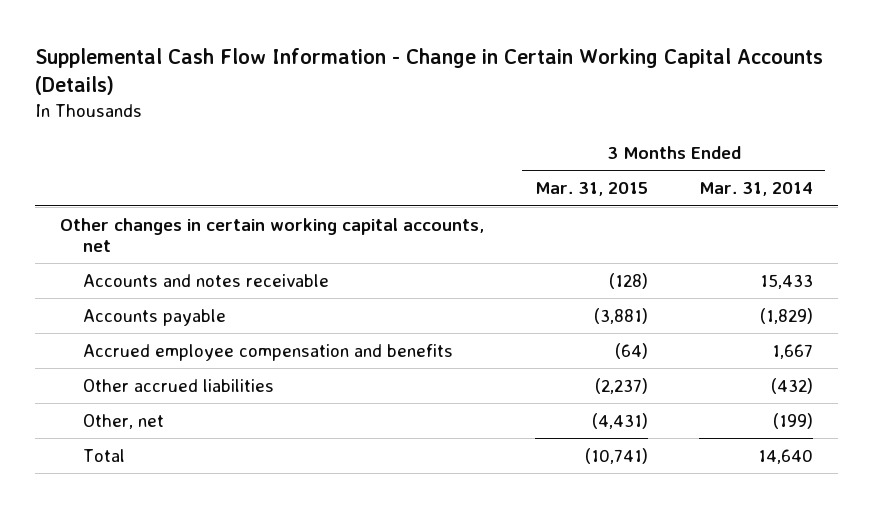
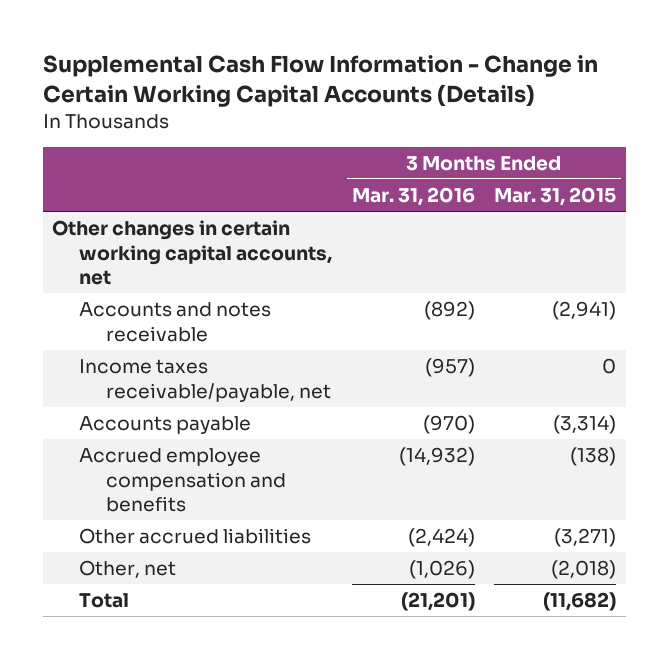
[698,182,813,197] Mar. 31, 2014 -> none
none -> [351,186,475,206] Mar. 31, 2016
[609,272,649,289] (128) -> [552,301,617,321] (2,941)
none -> [79,359,332,402] Income taxes receivable/payable, net
[594,307,649,324] (3,881) -> [553,415,617,435] (3,314)
[615,342,649,359] (64) -> [570,447,617,467] (138)
[595,377,649,394] (2,237) -> [554,528,617,548] (3,271)
[592,412,649,429] (4,431) -> [551,560,617,580] (2,018)
[585,447,649,464] (10,741) -> [543,592,617,612] (11,682)

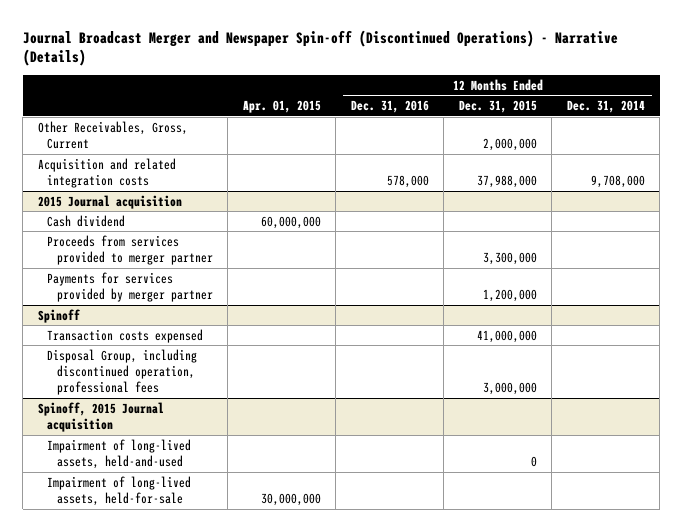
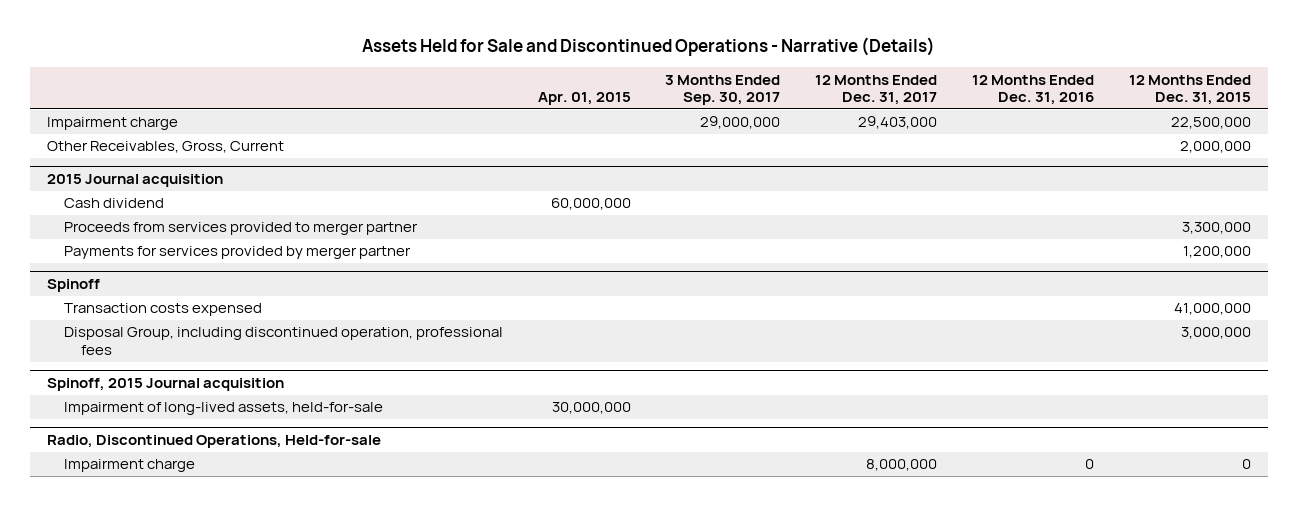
[22,29,618,67] Journal Broadcast Merger and Newspaper Spin-off (Discontinued Operations) - Narrative (Details) -> [361,37,935,57] Assets Held for Sale and Discontinued Operations - Narrative (Details)
[566,100,645,114] Dec. 31, 2014 -> none
none -> [665,74,781,106] 3 Months Ended Sep. 30, 2017
none -> [815,74,938,106] 12 Months Ended Dec. 31, 2017
none -> [46,117,178,131] Impairment charge
[37,157,176,189] Acquisition and related integration costs -> none
[47,438,192,470] Impairment of long-lived assets, held-and-used -> none
none -> [46,435,381,449] Radio, Discontinued Operations, Held-for-sale
none -> [63,459,195,473] Impairment charge

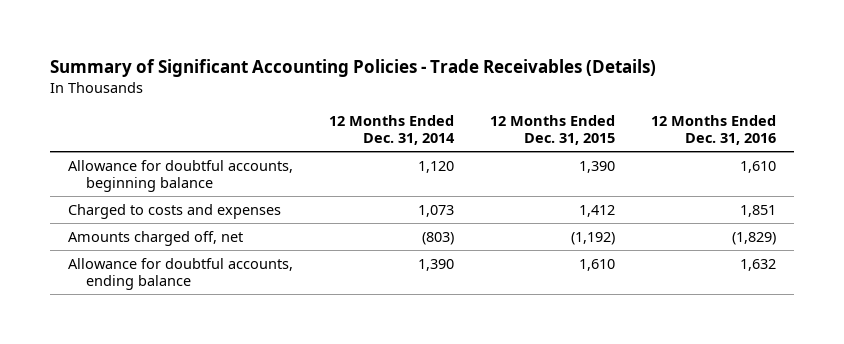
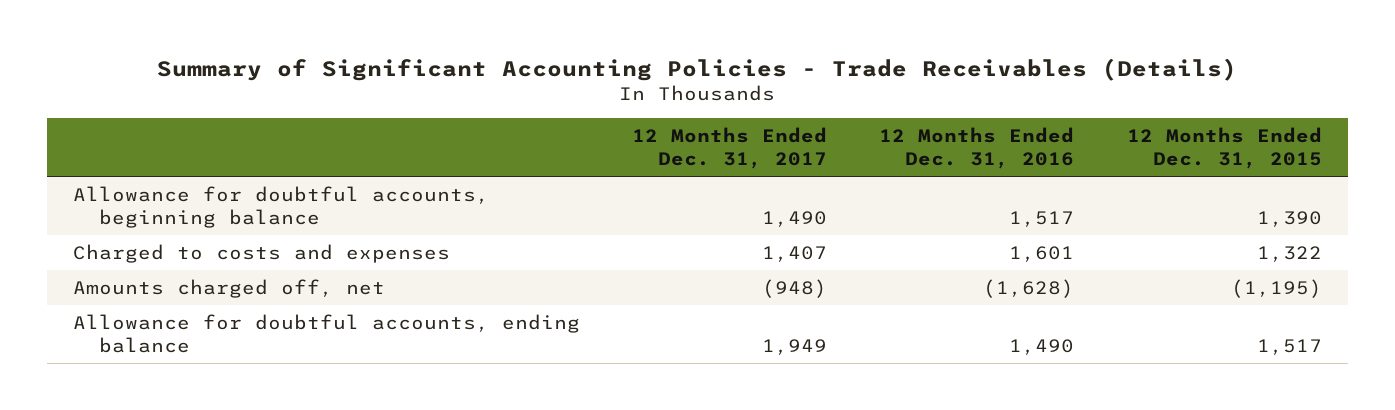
[329,114,456,145] 12 Months Ended Dec. 31, 2014 -> none
none -> [632,127,828,170] 12 Months Ended Dec. 31, 2017
[739,160,776,173] 1,610 -> [1009,210,1075,227] 1,517
[578,204,615,217] 1,412 -> [1256,245,1322,262] 1,322
[739,204,776,217] 1,851 -> [1009,245,1075,262] 1,601
[570,231,615,245] (1,192) -> [1230,278,1322,298] (1,195)
[731,231,776,245] (1,829) -> [983,278,1075,298] (1,628)
[578,258,615,271] 1,610 -> [1256,338,1322,355] 1,517
[739,258,776,271] 1,632 -> [1009,338,1075,355] 1,490

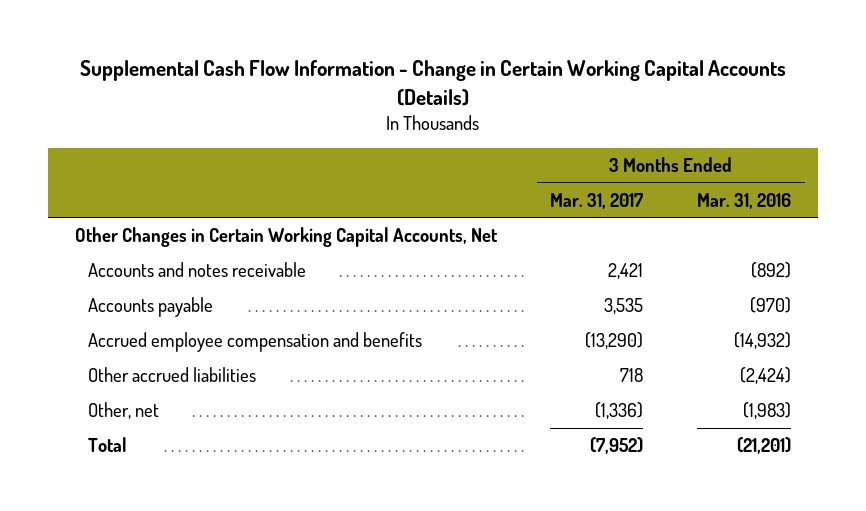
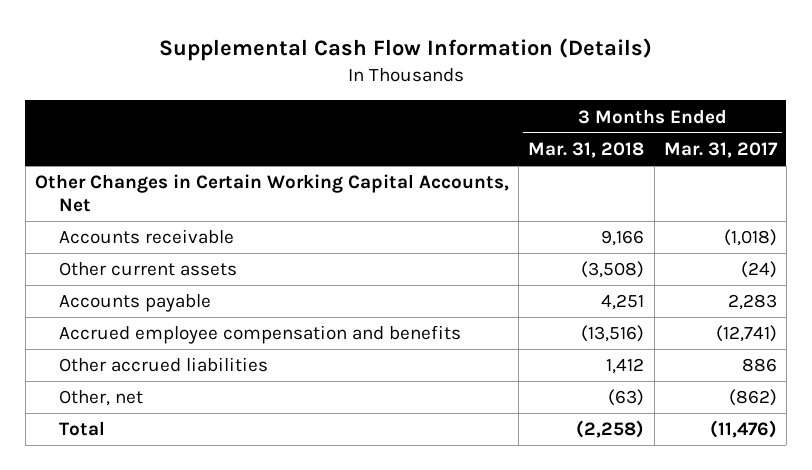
[79,60,786,106] Supplemental Cash Flow Information - Change in Certain Working Capital Accounts (Details) -> [158,38,652,62] Supplemental Cash Flow Information (Details)
[697,192,792,209] Mar. 31, 2016 -> none
none -> [528,141,645,158] Mar. 31, 2018
[87,262,306,278] Accounts and notes receivable -> [59,229,235,245] Accounts receivable
[608,263,644,280] 2,421 -> [723,229,777,247] (1,018)
none -> [59,262,238,277] Other current assets
[604,298,644,315] 3,535 -> [727,294,777,311] 2,283
[585,332,644,350] (13,290) -> [715,325,777,343] (12,741)
[620,368,644,383] 718 -> [741,358,777,373] 886
[595,402,644,420] (1,336) -> [728,389,777,407] (862)
[590,437,644,455] (7,952) -> [709,420,777,439] (11,476)

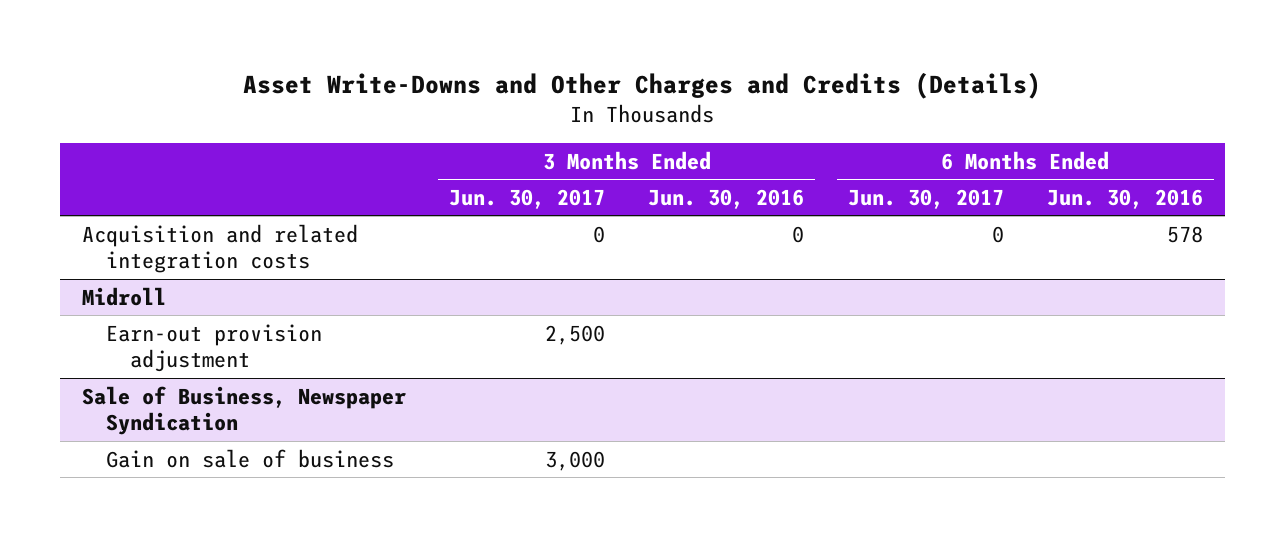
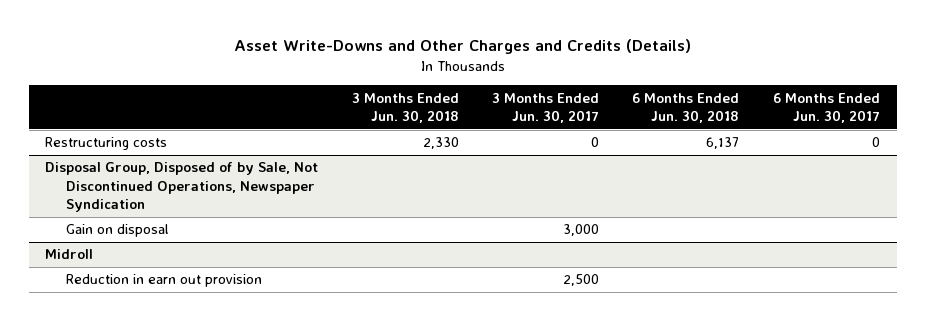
[648,188,805,209] Jun. 30, 2016 -> none
[1046,188,1203,209] Jun. 30, 2016 -> none
none -> [351,92,459,124] 3 Months Ended Jun. 30, 2018
none -> [632,92,740,124] 6 Months Ended Jun. 30, 2018
[81,223,358,274] Acquisition and related integration costs -> none
none -> [45,137,168,151] Restructuring costs
none -> [45,162,319,213] Disposal Group, Disposed of by Sale, Not Discontinued Operations, Newspaper Syndication
none -> [65,224,169,238] Gain on disposal
[81,385,406,436] Sale of Business, Newspaper Syndication -> none
[105,448,394,468] Gain on sale of business -> none
[105,323,322,373] Earn-out provision adjustment -> [65,274,262,288] Reduction in earn out provision

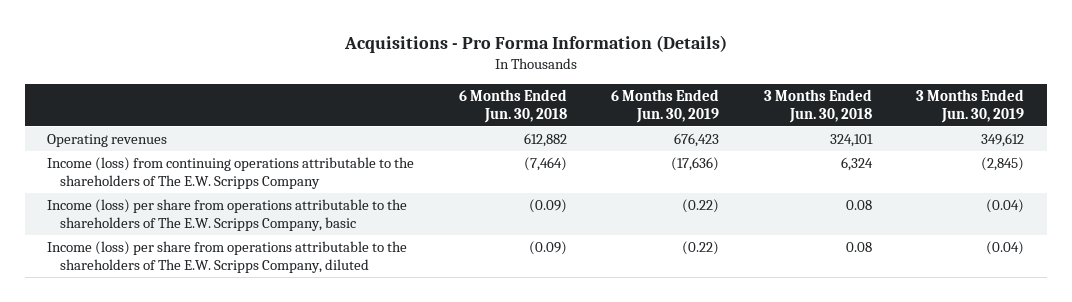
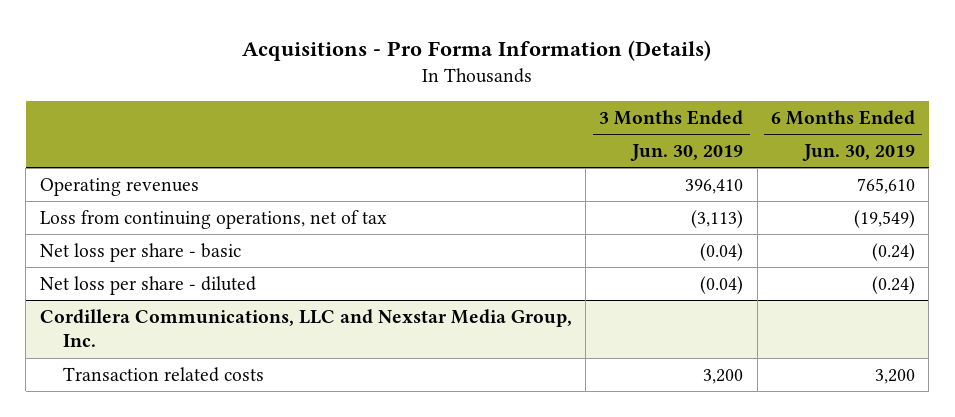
[458,89,567,124] 6 Months Ended Jun. 30, 2018 -> none
[763,89,872,124] 3 Months Ended Jun. 30, 2018 -> none
[674,132,720,147] 676,423 -> [857,177,916,194] 765,610
[981,132,1025,147] 349,612 -> [685,178,744,194] 396,410
[47,156,415,189] Income (loss) from continuing operations attributable to the shareholders of The E.W. Scripps Company -> [39,209,387,229] Loss from continuing operations, net of tax
[671,156,720,171] (17,636) -> [854,209,916,228] (19,549)
[981,156,1025,171] (2,845) -> [691,209,744,228] (3,113)
[47,198,408,231] Income (loss) per share from operations attributable to the shareholders of The E.W. Scripps Company, basic -> [39,242,241,262] Net loss per share - basic
[682,198,720,213] (0.22) -> [872,242,916,261] (0.24)
[47,240,408,273] Income (loss) per share from operations attributable to the shareholders of The E.W. Scripps Company, diluted -> [39,275,256,295] Net loss per share - diluted
[682,240,720,255] (0.22) -> [872,275,916,294] (0.24)
none -> [39,308,572,348] Cordillera Communications, LLC and Nexstar Media Group, Inc.
none -> [63,366,265,382] Transaction related costs

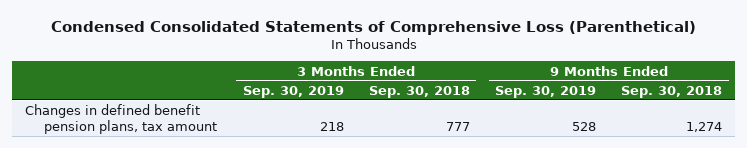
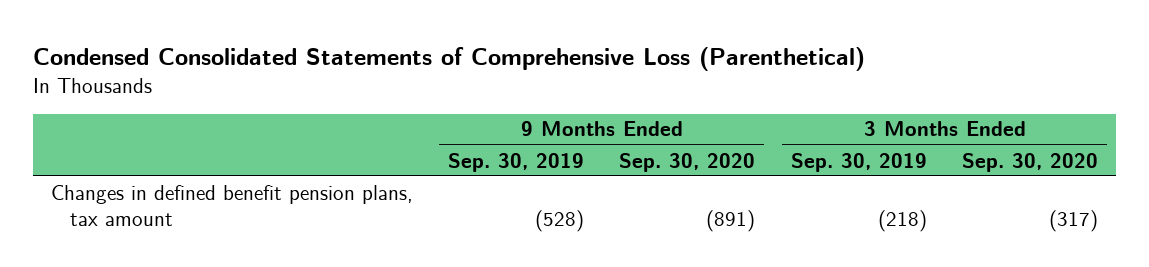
[368,85,470,98] Sep. 30, 2018 -> none
[621,85,723,98] Sep. 30, 2018 -> none
none -> [619,152,756,172] Sep. 30, 2020
none -> [962,152,1099,172] Sep. 30, 2020
[319,121,344,131] 218 -> [877,209,927,232] (218)
[572,121,597,131] 528 -> [534,209,584,232] (528)

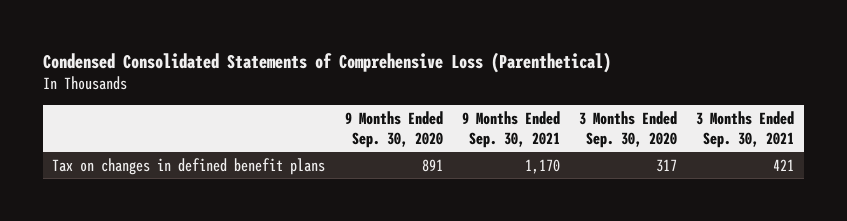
[447,152,584,172] Sep. 30, 2019 -> none
[790,152,927,172] Sep. 30, 2019 -> none
none -> [461,111,560,148] 9 Months Ended Sep. 30, 2021
none -> [696,111,795,148] 3 Months Ended Sep. 30, 2021
[50,184,413,226] Changes in defined benefit pension plans, tax amount -> [52,157,326,175] Tax on changes in defined benefit plans
[706,209,756,232] (891) -> [421,158,443,172] 891
[1049,209,1099,232] (317) -> [655,158,677,172] 317

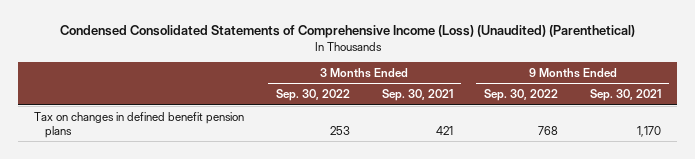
[42,51,611,73] Condensed Consolidated Statements of Comprehensive Loss (Parenthetical) -> [59,25,635,39] Condensed Consolidated Statements of Comprehensive Income (Loss) (Unaudited) (Parenthetical)
[344,111,443,148] 9 Months Ended Sep. 30, 2020 -> none
[578,111,677,148] 3 Months Ended Sep. 30, 2020 -> none
none -> [275,89,350,102] Sep. 30, 2022
none -> [484,89,559,102] Sep. 30, 2022
[52,157,326,175] Tax on changes in defined benefit plans -> [33,111,244,138] Tax on changes in defined benefit pension plans

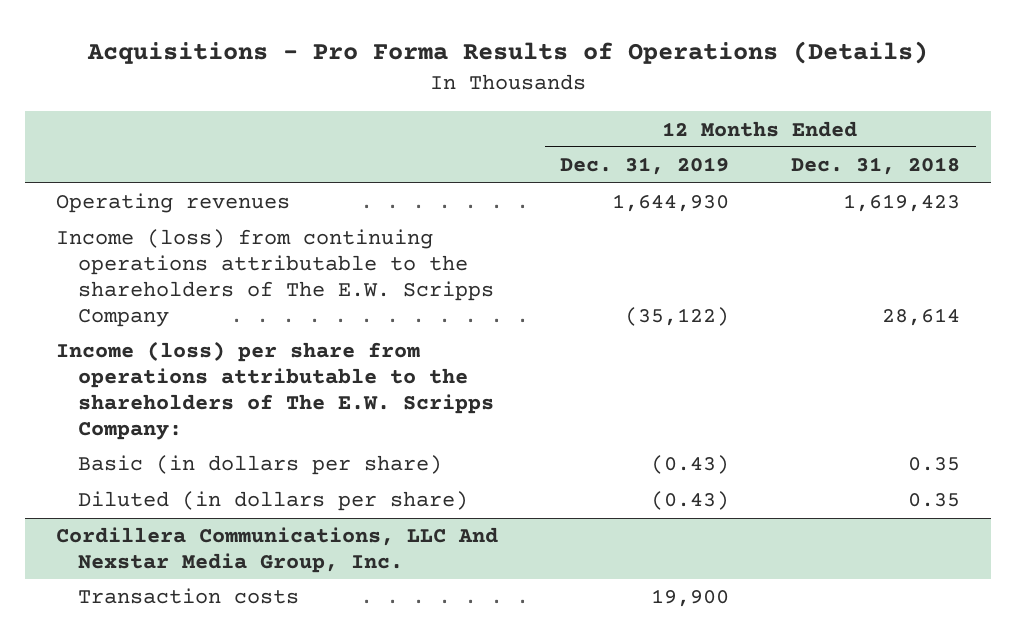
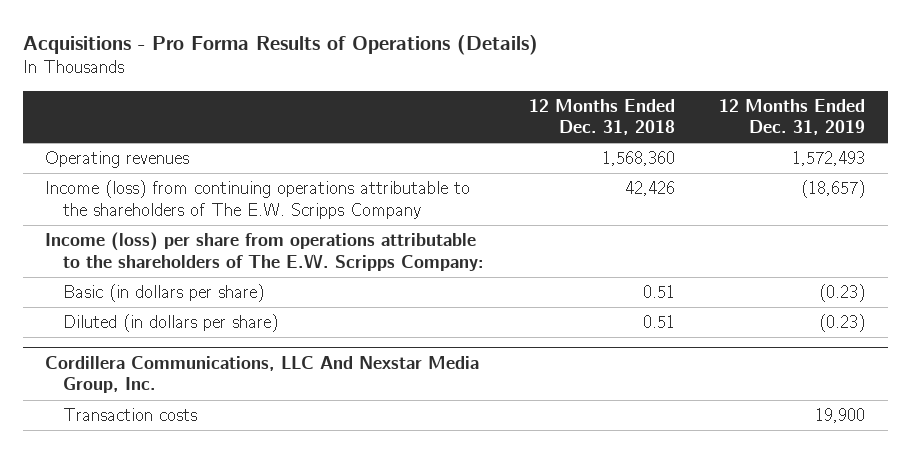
[612,194,730,213] 1,644,930 -> [792,151,866,167] 1,572,493
[843,194,961,213] 1,619,423 -> [601,151,675,167] 1,568,360
[625,306,730,326] (35,122) -> [801,180,866,199] (18,657)
[882,307,961,326] 28,614 -> [624,181,675,197] 42,426
[651,455,730,475] (0.43) -> [819,284,866,303] (0.23)
[908,457,961,472] 0.35 -> [642,285,675,299] 0.51
[651,491,730,511] (0.43) -> [819,314,866,333] (0.23)
[908,493,961,508] 0.35 -> [642,315,675,329] 0.51

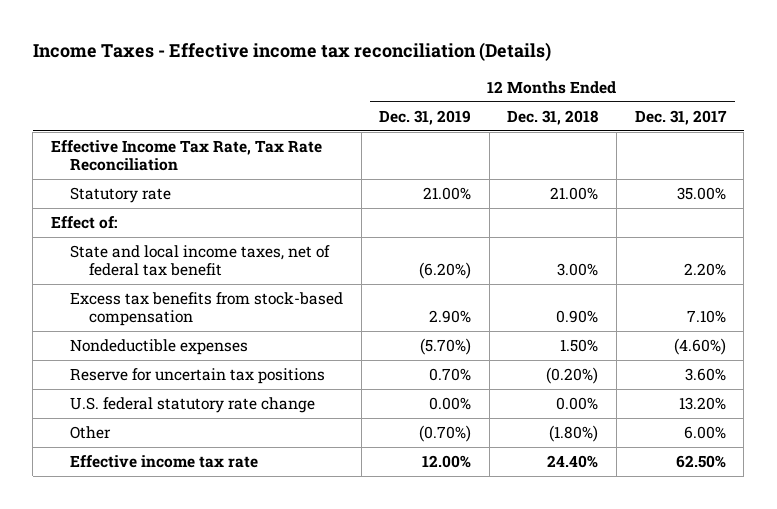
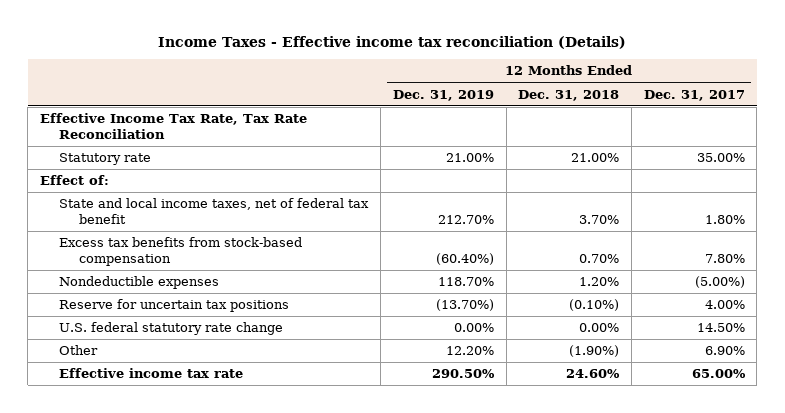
[419,262,472,280] (6.20%) -> [437,214,494,224] 212.70%
[557,263,599,277] 3.00% -> [579,214,620,224] 3.70%
[683,263,726,277] 2.20% -> [704,214,745,224] 1.80%
[429,310,472,324] 2.90% -> [435,252,494,265] (60.40%)
[556,310,599,324] 0.90% -> [579,253,620,263] 0.70%
[686,310,726,324] 7.10% -> [704,253,745,263] 7.80%
[420,338,472,356] (5.70%) -> [437,277,494,287] 118.70%
[560,339,599,353] 1.50% -> [579,277,620,287] 1.20%
[673,338,726,356] (4.60%) -> [694,276,745,289] (5.00%)
[429,368,472,382] 0.70% -> [435,299,494,312] (13.70%)
[546,367,599,385] (0.20%) -> [569,299,620,312] (0.10%)
[684,368,726,382] 3.60% -> [704,300,745,310] 4.00%
[678,397,726,411] 13.20% -> [696,323,745,333] 14.50%
[419,425,472,443] (0.70%) -> [445,346,494,356] 12.20%
[549,425,599,443] (1.80%) -> [569,345,620,358] (1.90%)
[683,426,726,440] 6.00% -> [704,346,745,356] 6.90%
[422,455,472,469] 12.00% -> [431,369,495,379] 290.50%
[547,455,599,469] 24.40% -> [566,369,621,379] 24.60%
[675,455,726,469] 62.50% -> [691,369,746,379] 65.00%

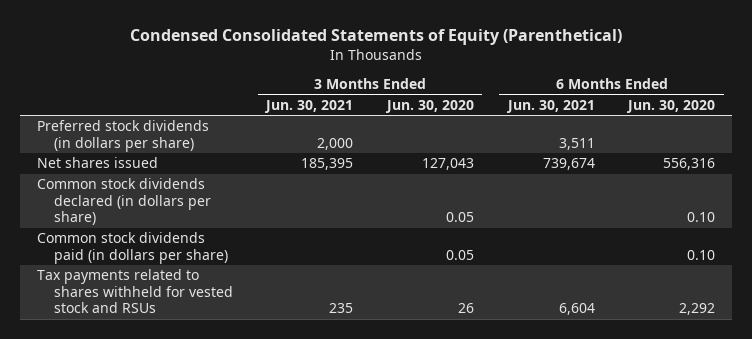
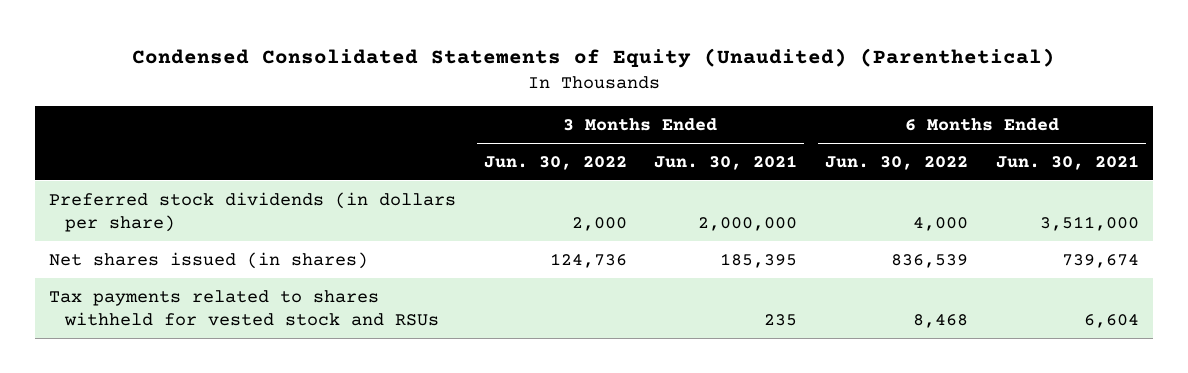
[129,29,622,46] Condensed Consolidated Statements of Equity (Parenthetical) -> [131,48,1055,69] Condensed Consolidated Statements of Equity (Unaudited) (Parenthetical)
[385,99,475,113] Jun. 30, 2020 -> none
[626,99,716,113] Jun. 30, 2020 -> none
none -> [483,155,627,170] Jun. 30, 2022
none -> [825,155,969,170] Jun. 30, 2022
[36,178,211,226] Common stock dividends declared (in dollars per share) -> none
[36,232,228,264] Common stock dividends paid (in dollars per share) -> none
[317,137,354,150] 2,000 -> [698,216,798,231] 2,000,000
[558,137,595,150] 3,511 -> [1040,215,1140,231] 3,511,000
[36,157,158,169] Net shares issued -> [48,251,368,269] Net shares issued (in shares)

